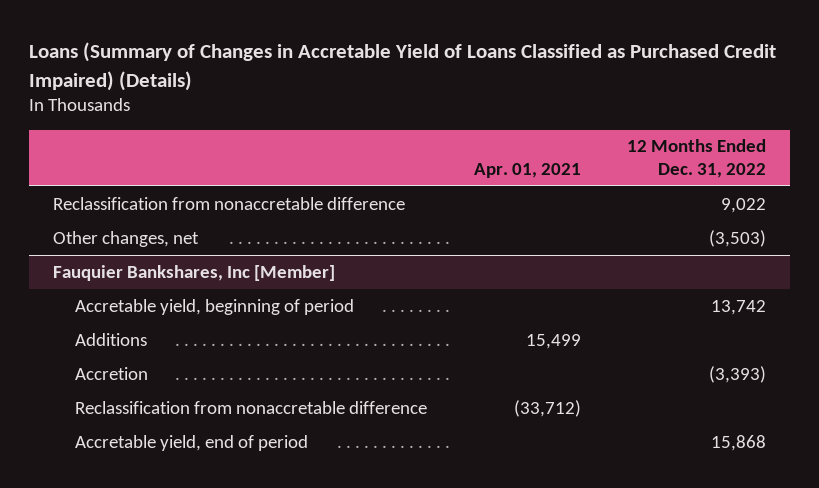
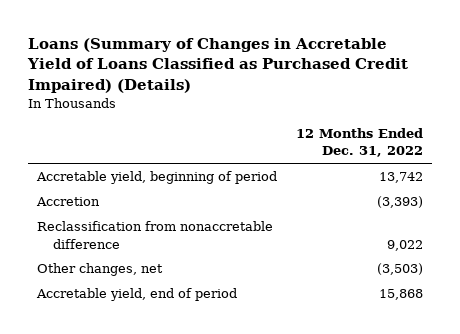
[473,162,581,178] Apr. 01, 2021 -> none
[52,264,335,281] Fauquier Bankshares, Inc [Member] -> none
[74,332,147,346] Additions -> none
[74,400,427,414] Reclassification from nonaccretable difference -> none
[52,196,405,210] Reclassification from nonaccretable difference -> [37,221,274,249] Reclassification from nonaccretable difference
[52,230,199,247] Other changes, net -> [37,263,164,277] Other changes, net

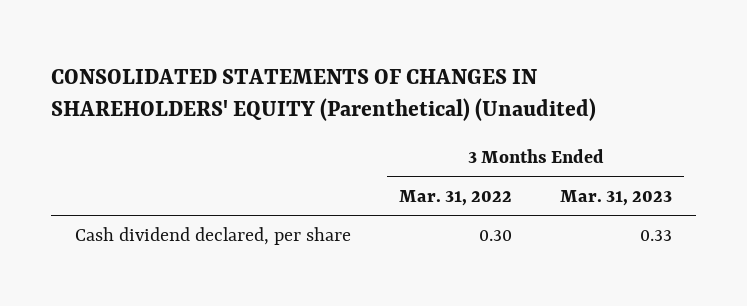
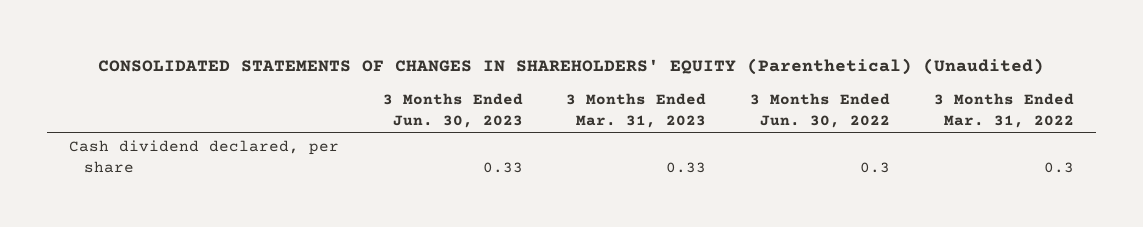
none -> [382,93,523,128] 3 Months Ended Jun. 30, 2023
none -> [750,93,891,128] 3 Months Ended Jun. 30, 2022
[479,230,513,242] 0.30 -> [1044,161,1075,173] 0.3

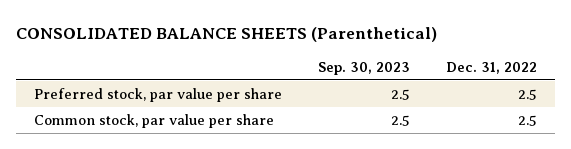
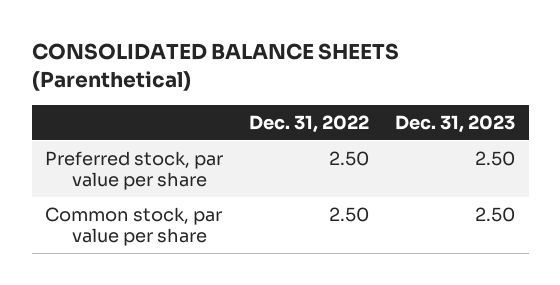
[318,61,411,75] Sep. 30, 2023 -> none
none -> [395,115,516,134] Dec. 31, 2023
[517,89,537,101] 2.5 -> [329,150,370,166] 2.50
[517,115,537,127] 2.5 -> [329,206,370,222] 2.50

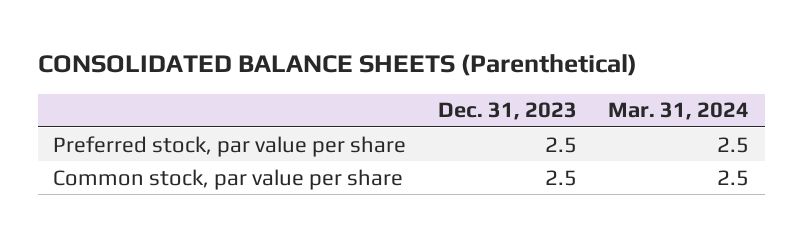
[249,115,370,134] Dec. 31, 2022 -> none
none -> [608,102,750,121] Mar. 31, 2024
[475,150,516,166] 2.50 -> [544,136,577,153] 2.5
[475,206,516,222] 2.50 -> [544,169,577,186] 2.5

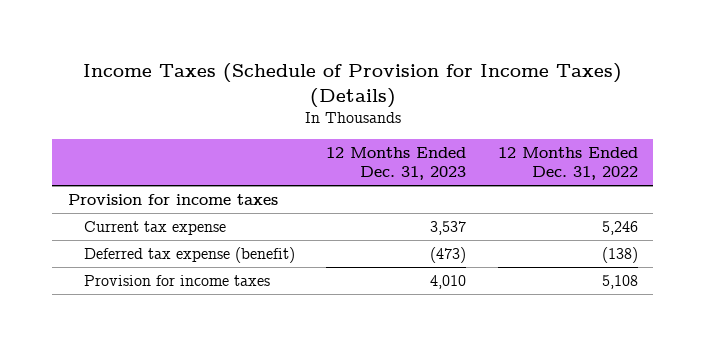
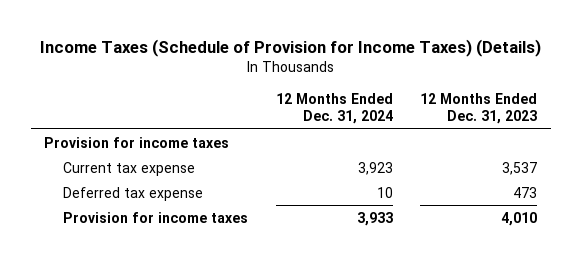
[497,147,638,181] 12 Months Ended Dec. 31, 2022 -> none
none -> [275,92,393,124] 12 Months Ended Dec. 31, 2024
[83,246,295,263] Deferred tax expense (benefit) -> [62,186,203,201] Deferred tax expense
[430,246,467,263] (473) -> [513,186,538,198] 473

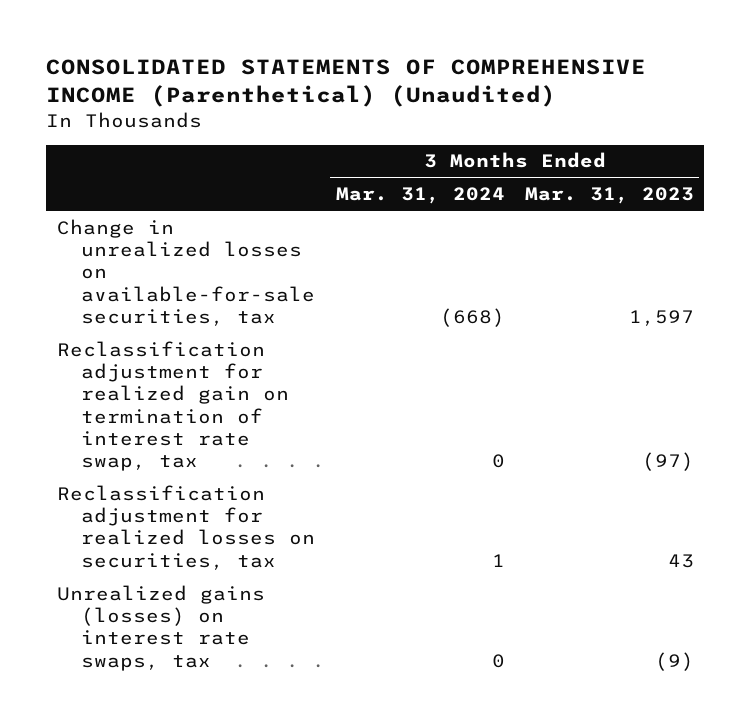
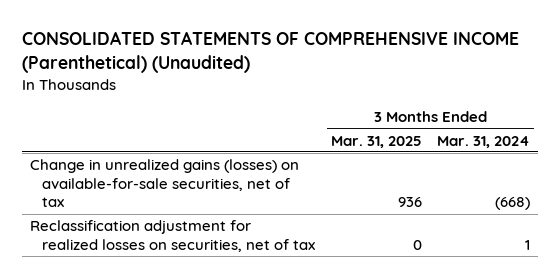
[525,187,695,205] Mar. 31, 2023 -> none
none -> [330,135,422,148] Mar. 31, 2025
[56,340,289,472] Reclassification adjustment for realized gain on termination of interest rate swap, tax -> none
[56,584,265,671] Unrealized gains (losses) on interest rate swaps, tax -> none
[56,218,315,326] Change in unrealized losses on available-for-sale securities, tax -> [29,159,299,208] Change in unrealized gains (losses) on available-for-sale securities, net of tax
[56,484,315,570] Reclassification adjustment for realized losses on securities, tax -> [29,220,316,252] Reclassification adjustment for realized losses on securities, net of tax

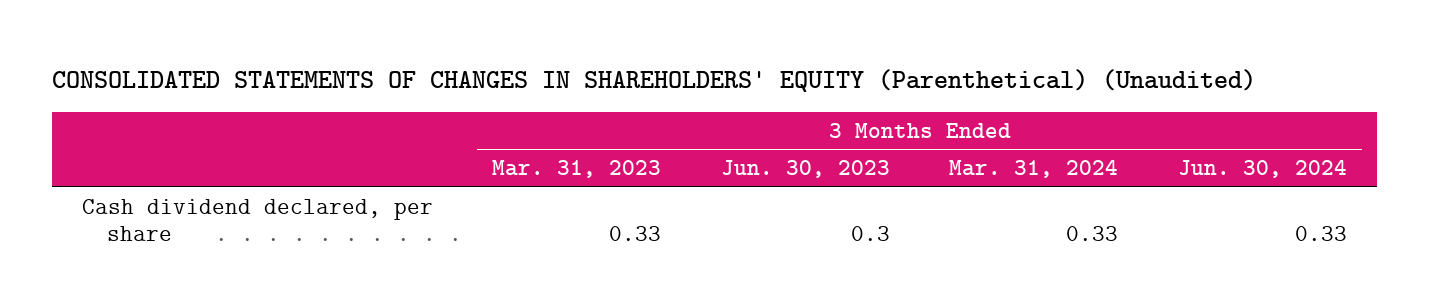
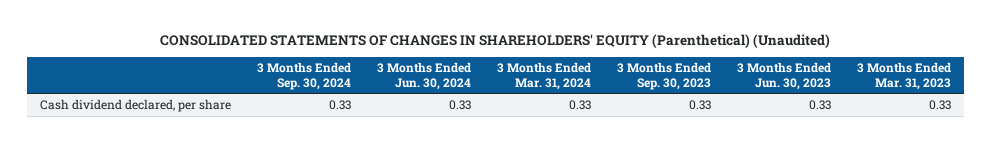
none -> [256,61,351,90] 3 Months Ended Sep. 30, 2024
none -> [616,61,711,90] 3 Months Ended Sep. 30, 2023
[850,226,890,242] 0.3 -> [808,100,831,111] 0.33

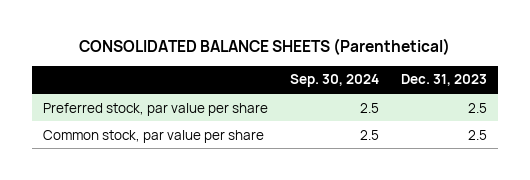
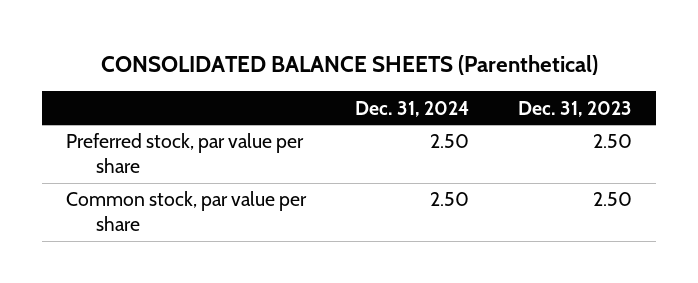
[289,74,379,88] Sep. 30, 2024 -> none
none -> [355,100,470,117] Dec. 31, 2024
[468,102,488,113] 2.5 -> [593,134,633,149] 2.50
[468,129,488,140] 2.5 -> [593,192,633,207] 2.50

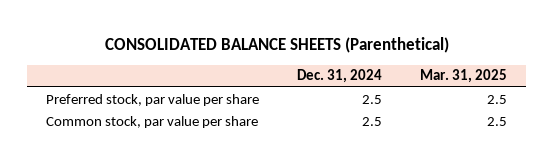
[518,100,633,117] Dec. 31, 2023 -> none
none -> [419,69,507,84] Mar. 31, 2025
[430,134,470,149] 2.50 -> [362,94,383,104] 2.5
[430,192,470,207] 2.50 -> [362,116,383,126] 2.5

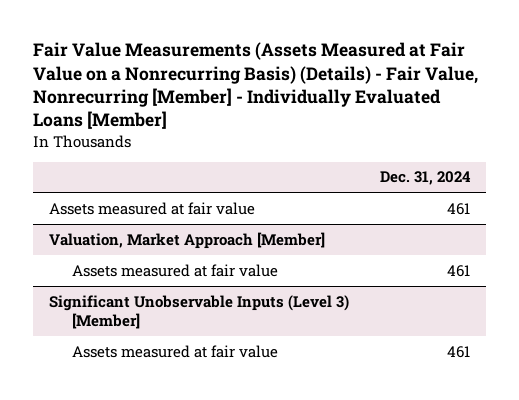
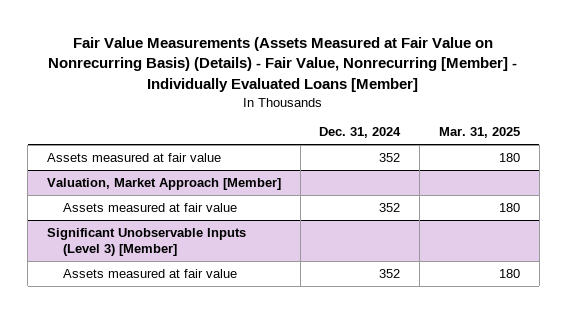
[33,42,479,130] Fair Value Measurements (Assets Measured at Fair Value on a Nonrecurring Basis) (Details) - Fair Value, Nonrecurring [Member] - Individually Evaluated Loans [Member] -> [48,37,518,92] Fair Value Measurements (Assets Measured at Fair Value on Nonrecurring Basis) (Details) - Fair Value, Nonrecurring [Member] - Individually Evaluated Loans [Member]
none -> [438,127,520,139] Mar. 31, 2025
[447,202,471,215] 461 -> [379,152,401,162] 352
[447,264,471,277] 461 -> [379,202,401,212] 352
[447,345,471,358] 461 -> [379,268,401,278] 352

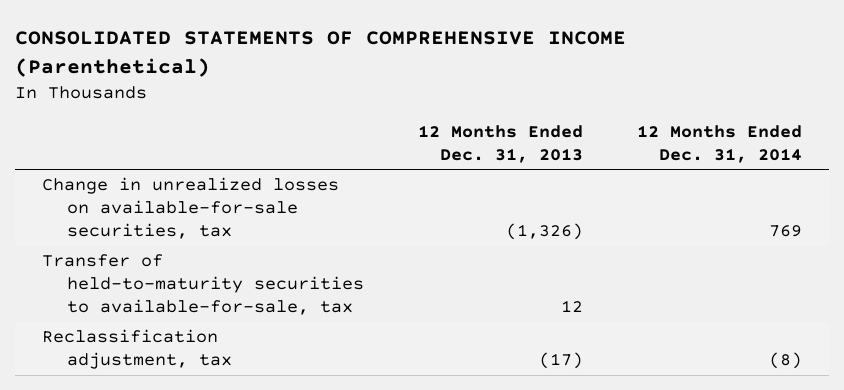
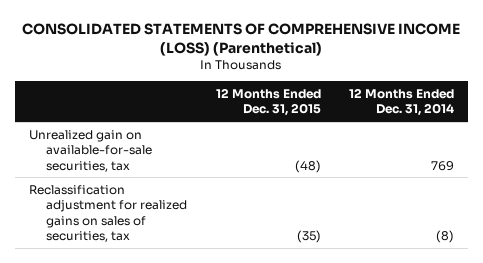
[15,30,627,77] CONSOLIDATED STATEMENTS OF COMPREHENSIVE INCOME (Parenthetical) -> [22,22,461,56] CONSOLIDATED STATEMENTS OF COMPREHENSIVE INCOME (LOSS) (Parenthetical)
[417,125,583,164] 12 Months Ended Dec. 31, 2013 -> none
none -> [215,87,321,117] 12 Months Ended Dec. 31, 2015
[42,254,364,316] Transfer of held-to-maturity securities to available-for-sale, tax -> none
[42,177,340,240] Change in unrealized losses on available-for-sale securities, tax -> [28,129,153,172] Unrealized gain on available-for-sale securities, tax
[42,329,232,370] Reclassification adjustment, tax -> [28,184,188,243] Reclassification adjustment for realized gains on sales of securities, tax

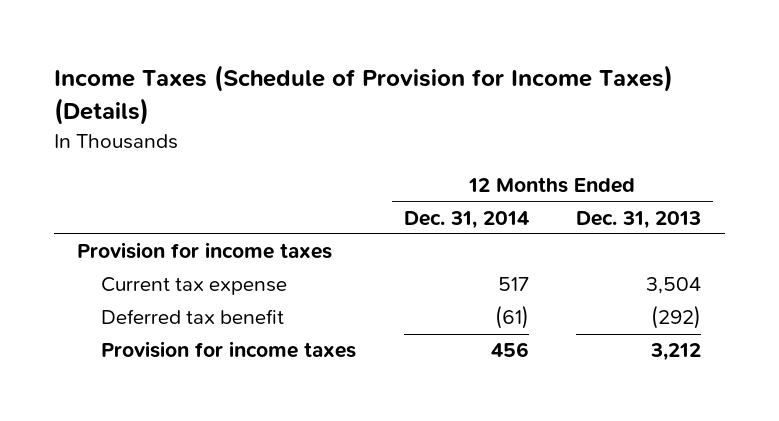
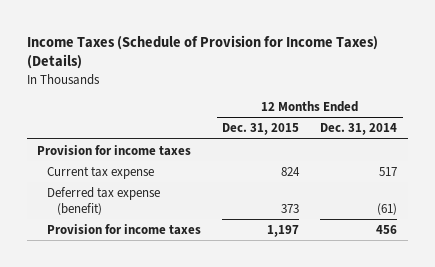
[576,210,702,229] Dec. 31, 2013 -> none
none -> [222,123,300,136] Dec. 31, 2015
[101,309,285,325] Deferred tax benefit -> [47,186,161,216] Deferred tax expense (benefit)

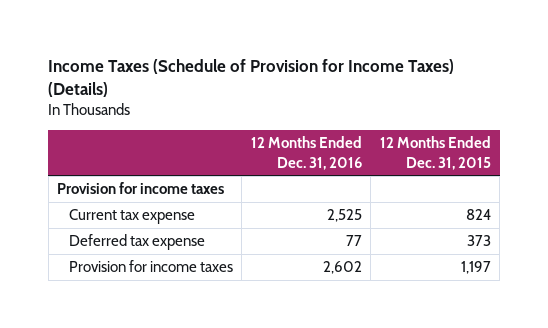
[320,123,398,136] Dec. 31, 2014 -> none
none -> [250,136,362,170] 12 Months Ended Dec. 31, 2016
[47,186,161,216] Deferred tax expense (benefit) -> [68,234,205,251] Deferred tax expense

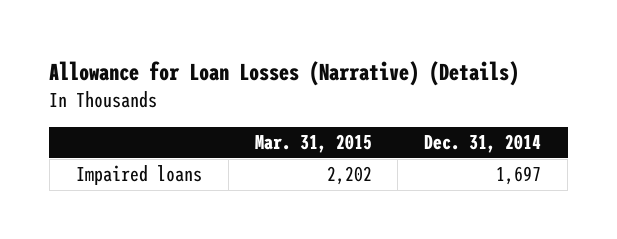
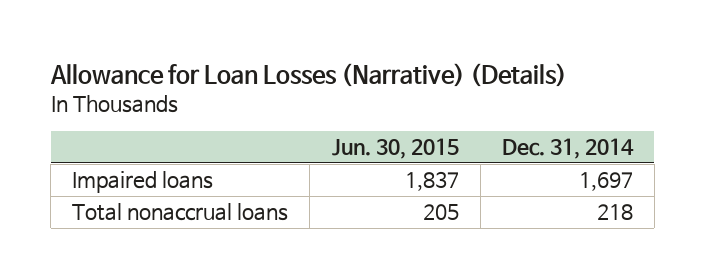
[254,134,372,154] Mar. 31, 2015 -> none
none -> [331,138,459,160] Jun. 30, 2015
none -> [72,203,289,222] Total nonaccrual loans

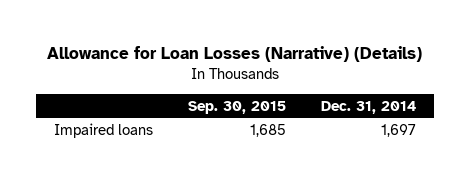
[331,138,459,160] Jun. 30, 2015 -> none
none -> [187,100,286,114] Sep. 30, 2015
[72,203,289,222] Total nonaccrual loans -> none

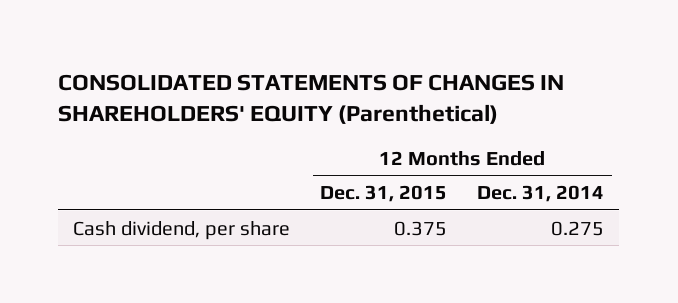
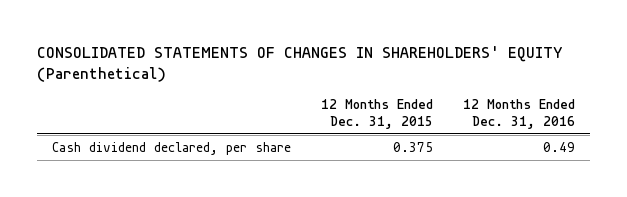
[477,185,605,203] Dec. 31, 2014 -> none
none -> [462,99,575,129] 12 Months Ended Dec. 31, 2016
[73,220,291,240] Cash dividend, per share -> [52,142,292,156] Cash dividend declared, per share

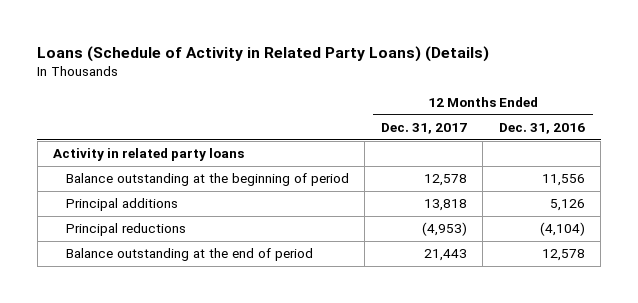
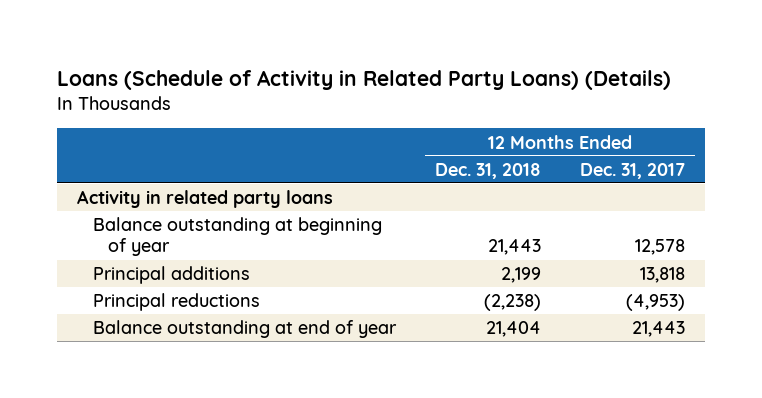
[498,123,585,135] Dec. 31, 2016 -> none
none -> [434,162,541,179] Dec. 31, 2018
[65,173,349,187] Balance outstanding at the beginning of period -> [92,217,382,257] Balance outstanding at beginning of year
[65,248,313,262] Balance outstanding at the end of period -> [92,320,397,339] Balance outstanding at end of year

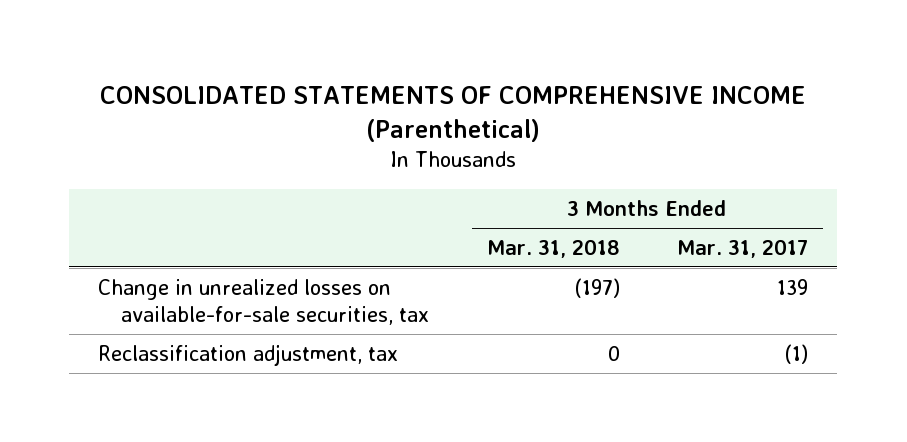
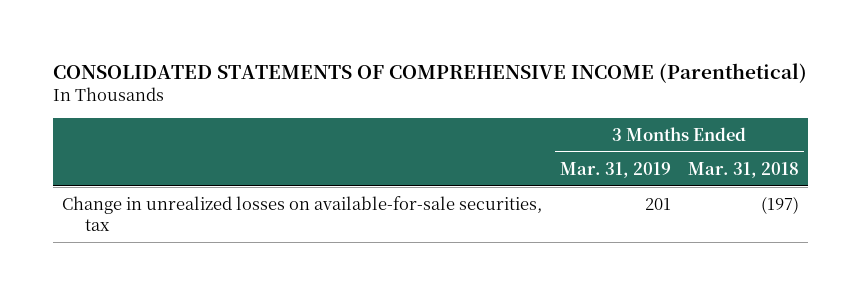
[677,238,809,258] Mar. 31, 2017 -> none
none -> [559,161,671,178] Mar. 31, 2019
[98,343,399,366] Reclassification adjustment, tax -> none

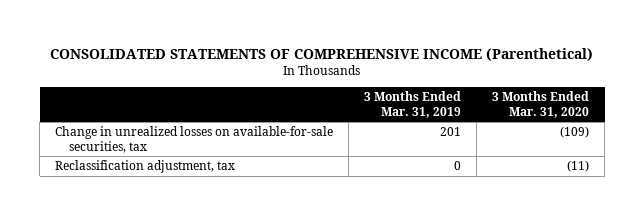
[688,161,800,178] Mar. 31, 2018 -> none
none -> [492,91,590,118] 3 Months Ended Mar. 31, 2020
none -> [55,160,236,174] Reclassification adjustment, tax

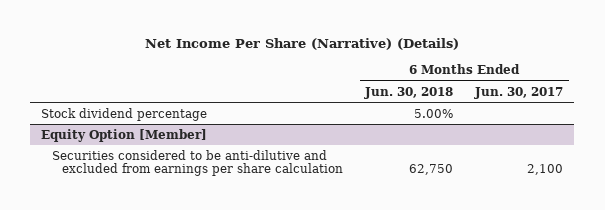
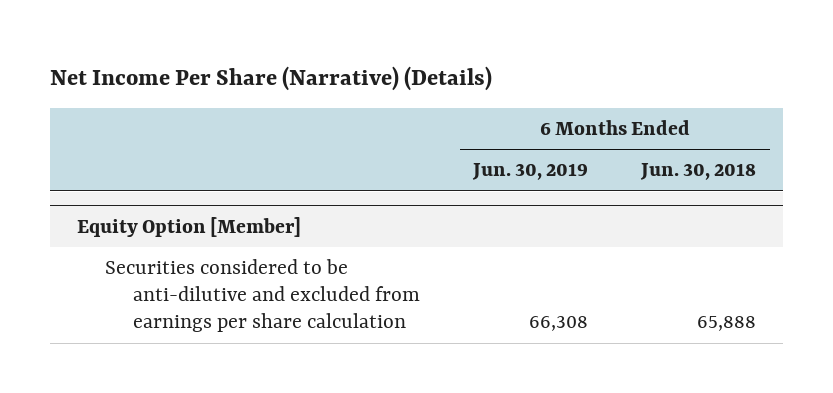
[474,86,564,99] Jun. 30, 2017 -> none
none -> [471,163,588,181] Jun. 30, 2019
[41,107,208,121] Stock dividend percentage -> none
[409,164,454,176] 62,750 -> [697,316,757,332] 65,888

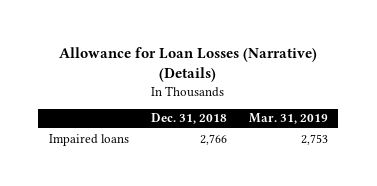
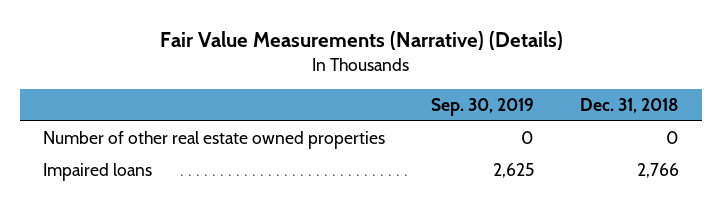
[59,47,318,83] Allowance for Loan Losses (Narrative) (Details) -> [160,31,564,51] Fair Value Measurements (Narrative) (Details)
[248,113,328,125] Mar. 31, 2019 -> none
none -> [431,98,535,117] Sep. 30, 2019
none -> [43,131,386,150] Number of other real estate owned properties

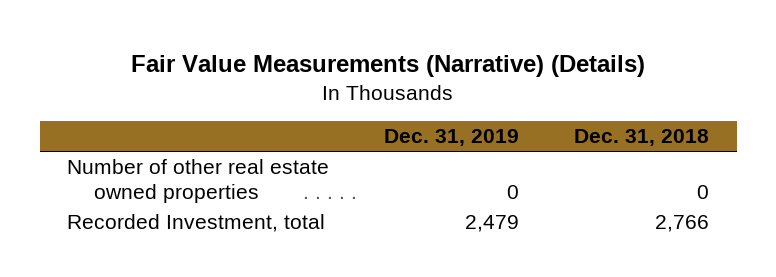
[431,98,535,117] Sep. 30, 2019 -> none
none -> [384,129,520,147] Dec. 31, 2019
[43,163,153,182] Impaired loans -> [67,214,326,233] Recorded Investment, total

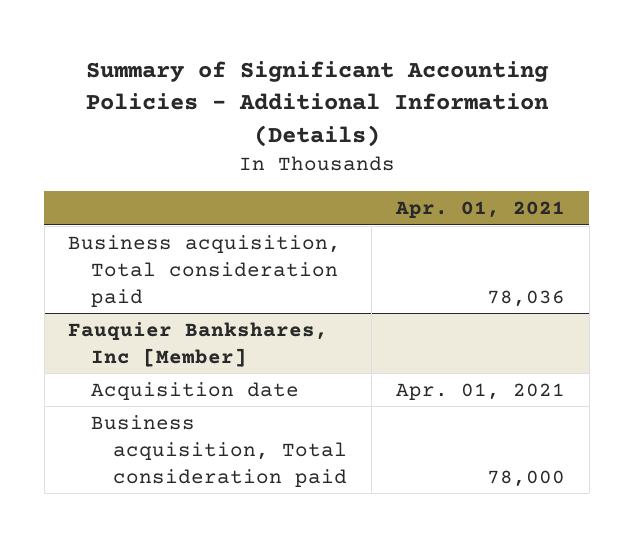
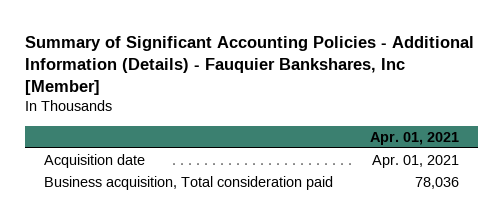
[85,60,549,148] Summary of Significant Accounting Policies - Additional Information (Details) -> [25,35,475,96] Summary of Significant Accounting Policies - Additional Information (Details) - Fauquier Bankshares, Inc [Member]
[68,321,329,367] Fauquier Bankshares, Inc [Member] -> none
[90,414,348,487] Business acquisition, Total consideration paid -> none
[68,234,342,307] Business acquisition, Total consideration paid -> [44,175,334,190] Business acquisition, Total consideration paid

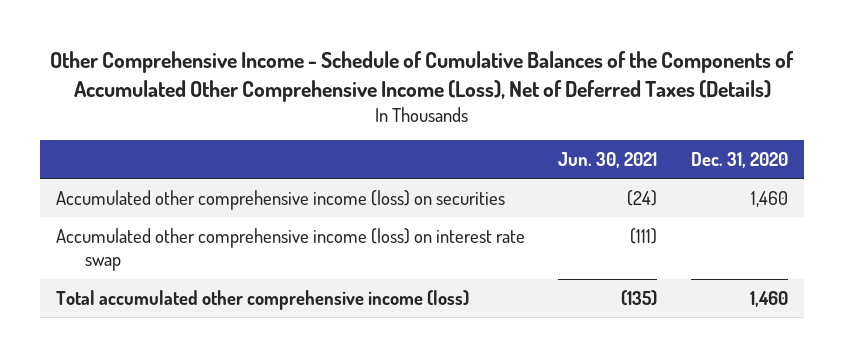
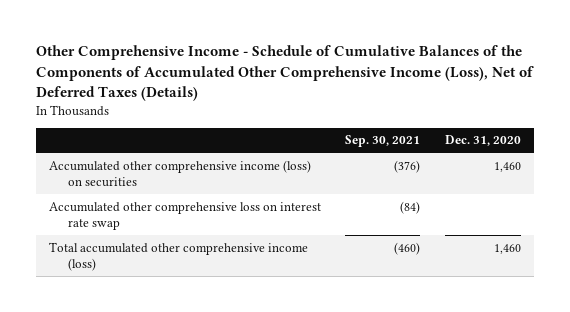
[558,152,658,169] Jun. 30, 2021 -> none
none -> [345,135,421,148] Sep. 30, 2021
[56,227,526,272] Accumulated other comprehensive income (loss) on interest rate swap -> [48,201,321,230] Accumulated other comprehensive loss on interest rate swap

